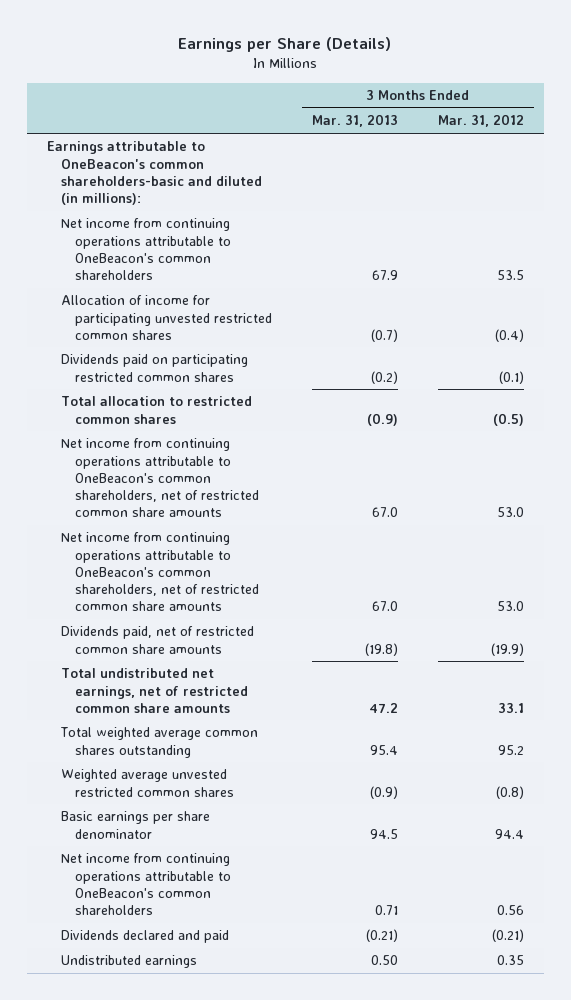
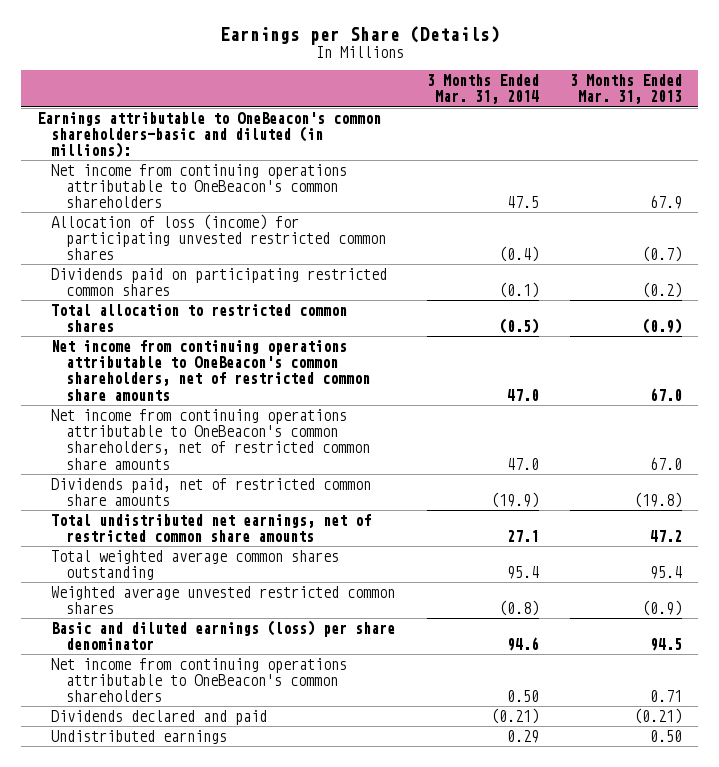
[437,114,524,128] Mar. 31, 2012 -> none
none -> [426,74,539,105] 3 Months Ended Mar. 31, 2014
[60,295,272,340] Allocation of income for participating unvested restricted common shares -> [51,213,386,261] Allocation of loss (income) for participating unvested restricted common shares
[60,811,210,839] Basic earnings per share denominator -> [51,619,396,650] Basic and diluted earnings (loss) per share denominator

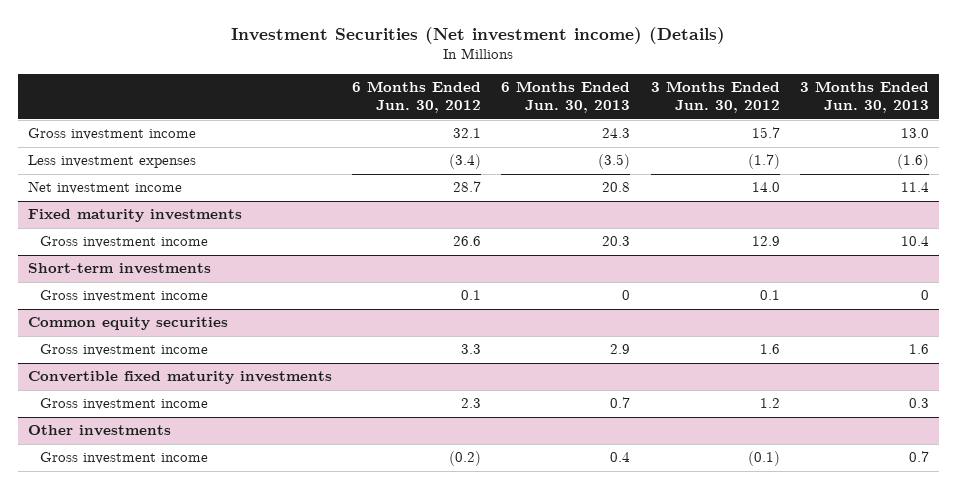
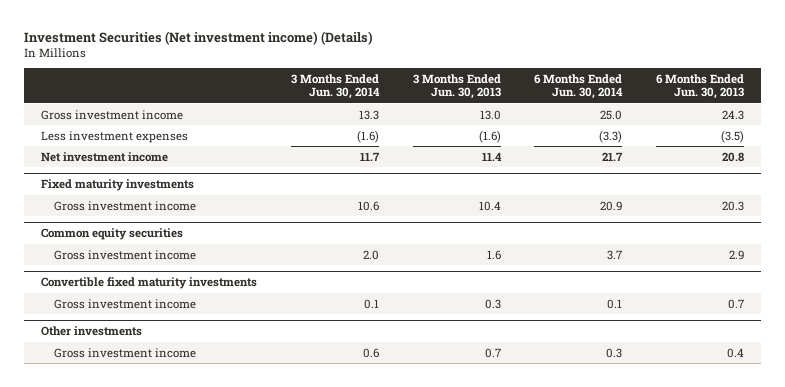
[352,81,482,114] 6 Months Ended Jun. 30, 2012 -> none
[650,81,780,114] 3 Months Ended Jun. 30, 2012 -> none
none -> [290,73,380,100] 3 Months Ended Jun. 30, 2014
none -> [534,73,624,100] 6 Months Ended Jun. 30, 2014
[28,263,212,275] Short-term investments -> none
[40,290,209,303] Gross investment income -> none

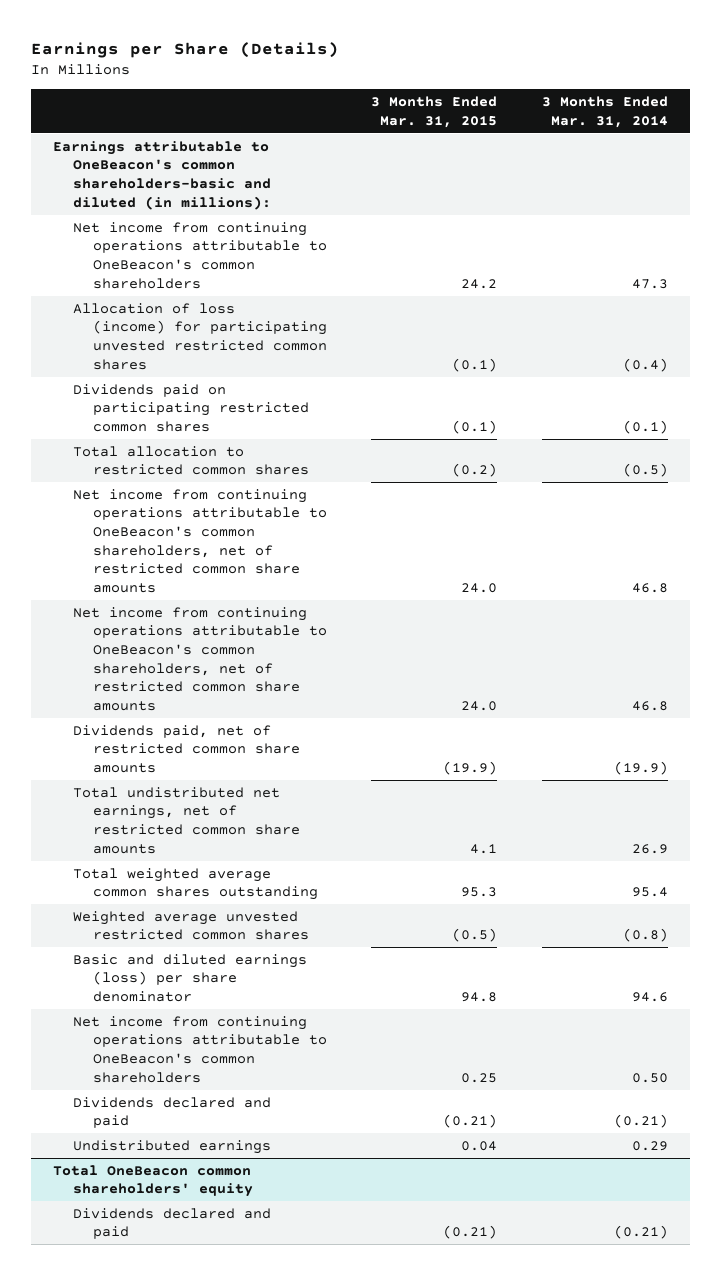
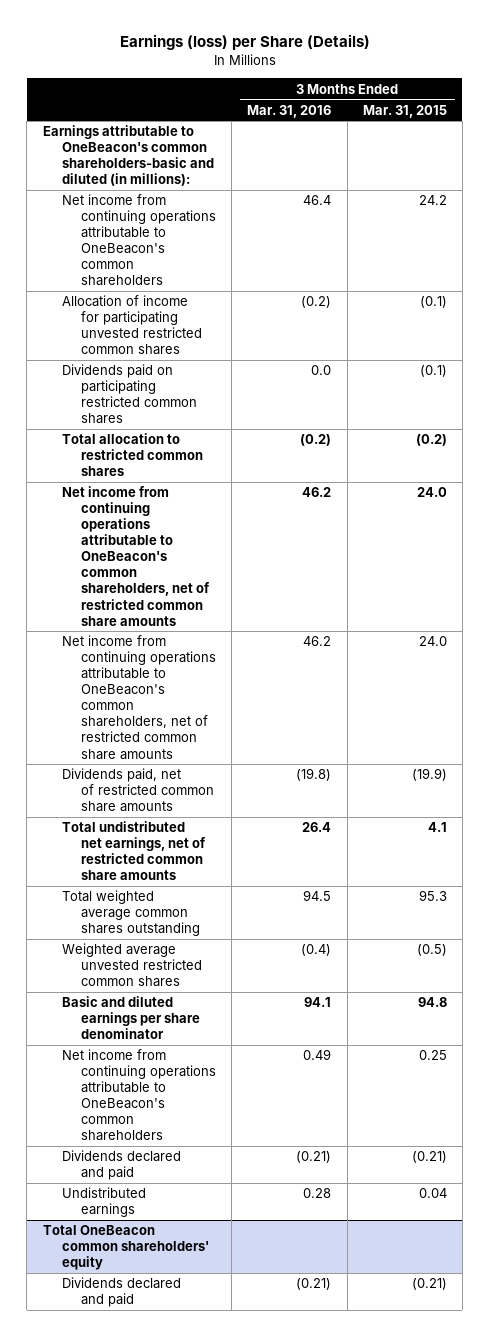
[30,42,339,59] Earnings per Share (Details) -> [119,34,370,51] Earnings (loss) per Share (Details)
[541,96,668,128] 3 Months Ended Mar. 31, 2014 -> none
none -> [247,104,332,118] Mar. 31, 2016
[72,302,327,370] Allocation of loss (income) for participating unvested restricted common shares -> [61,295,203,356] Allocation of income for participating unvested restricted common shares
[72,953,307,1003] Basic and diluted earnings (loss) per share denominator -> [61,996,201,1040] Basic and diluted earnings per share denominator

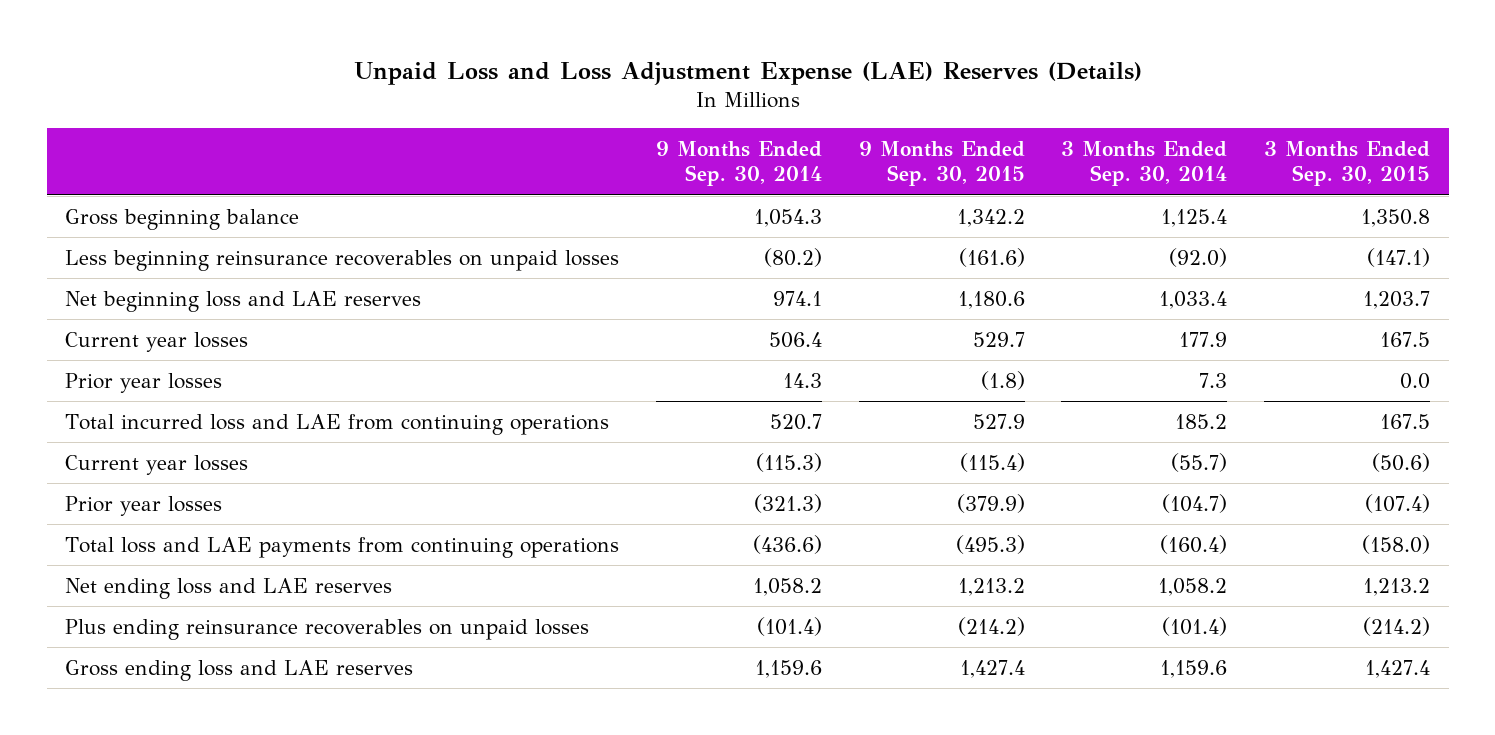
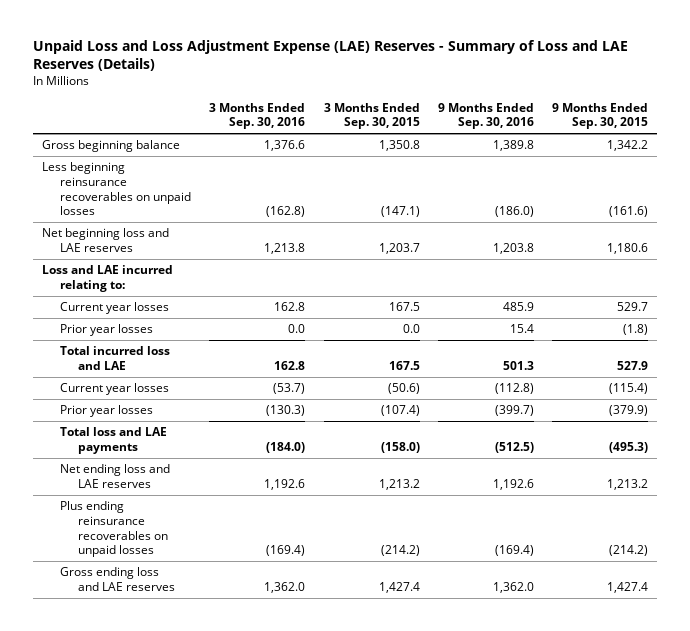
[353,62,1142,86] Unpaid Loss and Loss Adjustment Expense (LAE) Reserves (Details) -> [33,40,629,72] Unpaid Loss and Loss Adjustment Expense (LAE) Reserves - Summary of Loss and LAE Reserves (Details)
[655,141,822,187] 9 Months Ended Sep. 30, 2014 -> none
[1061,141,1228,187] 3 Months Ended Sep. 30, 2014 -> none
none -> [209,102,306,130] 3 Months Ended Sep. 30, 2016
none -> [437,102,534,130] 9 Months Ended Sep. 30, 2016
none -> [42,265,174,292] Loss and LAE incurred relating to:
[64,413,609,435] Total incurred loss and LAE from continuing operations -> [60,346,171,370] Total incurred loss and LAE
[64,536,619,558] Total loss and LAE payments from continuing operations -> [60,427,168,454] Total loss and LAE payments

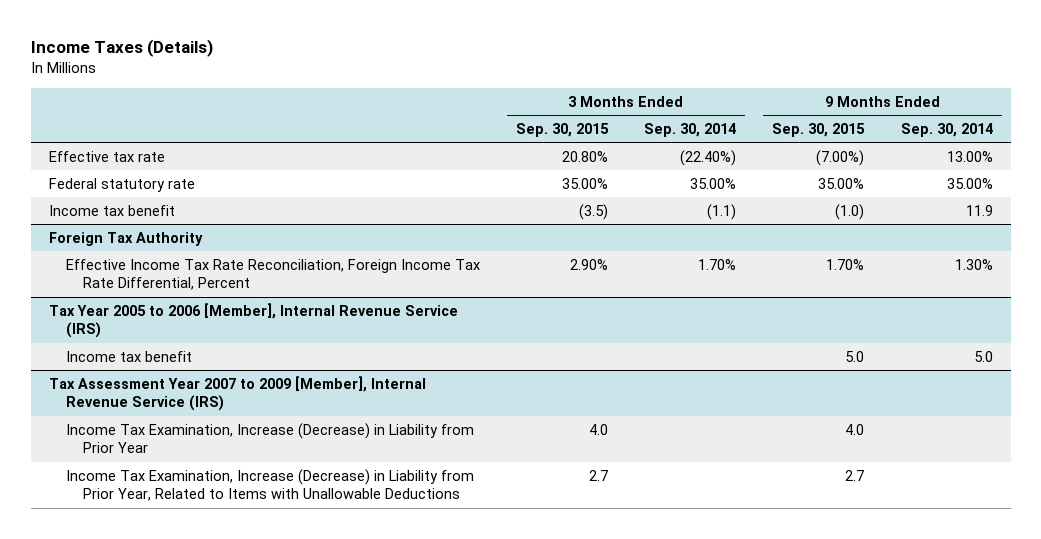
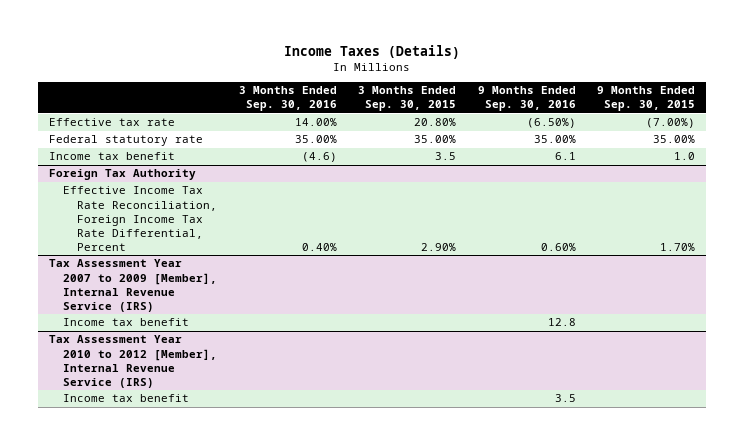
[644,122,737,137] Sep. 30, 2014 -> none
[900,122,993,137] Sep. 30, 2014 -> none
none -> [238,86,337,112] 3 Months Ended Sep. 30, 2016
none -> [477,86,576,112] 9 Months Ended Sep. 30, 2016
[578,203,608,220] (3.5) -> [435,152,457,161] 3.5
[835,203,865,220] (1.0) -> [674,152,696,161] 1.0
[48,302,458,339] Tax Year 2005 to 2006 [Member], Internal Revenue Service (IRS) -> none
[65,350,192,362] Income tax benefit -> none
[65,422,474,454] Income Tax Examination, Increase (Decrease) in Liability from Prior Year -> none
[65,468,474,502] Income Tax Examination, Increase (Decrease) in Liability from Prior Year, Related to Items with Unallowable Deductions -> none
none -> [63,318,190,327] Income tax benefit
none -> [49,335,218,388] Tax Assessment Year 2010 to 2012 [Member], Internal Revenue Service (IRS)
none -> [63,394,190,403] Income tax benefit

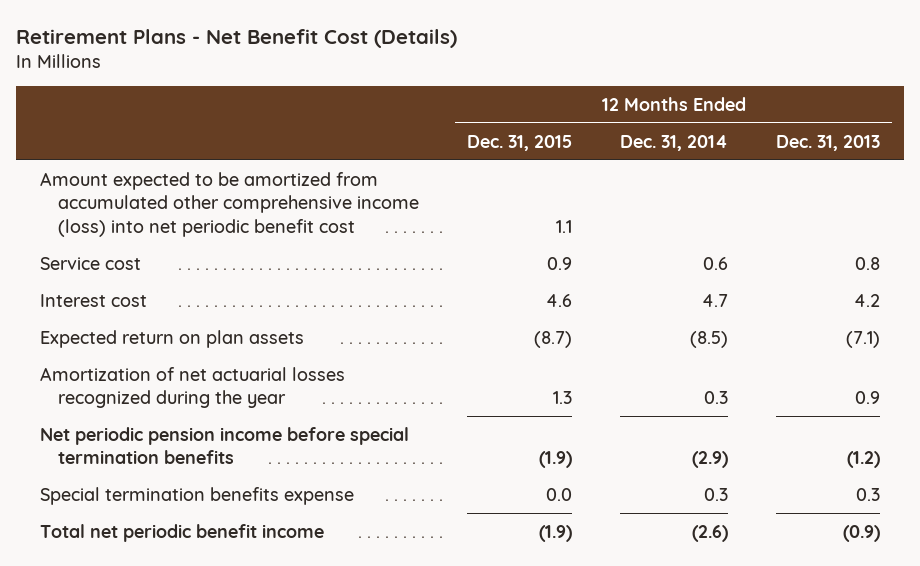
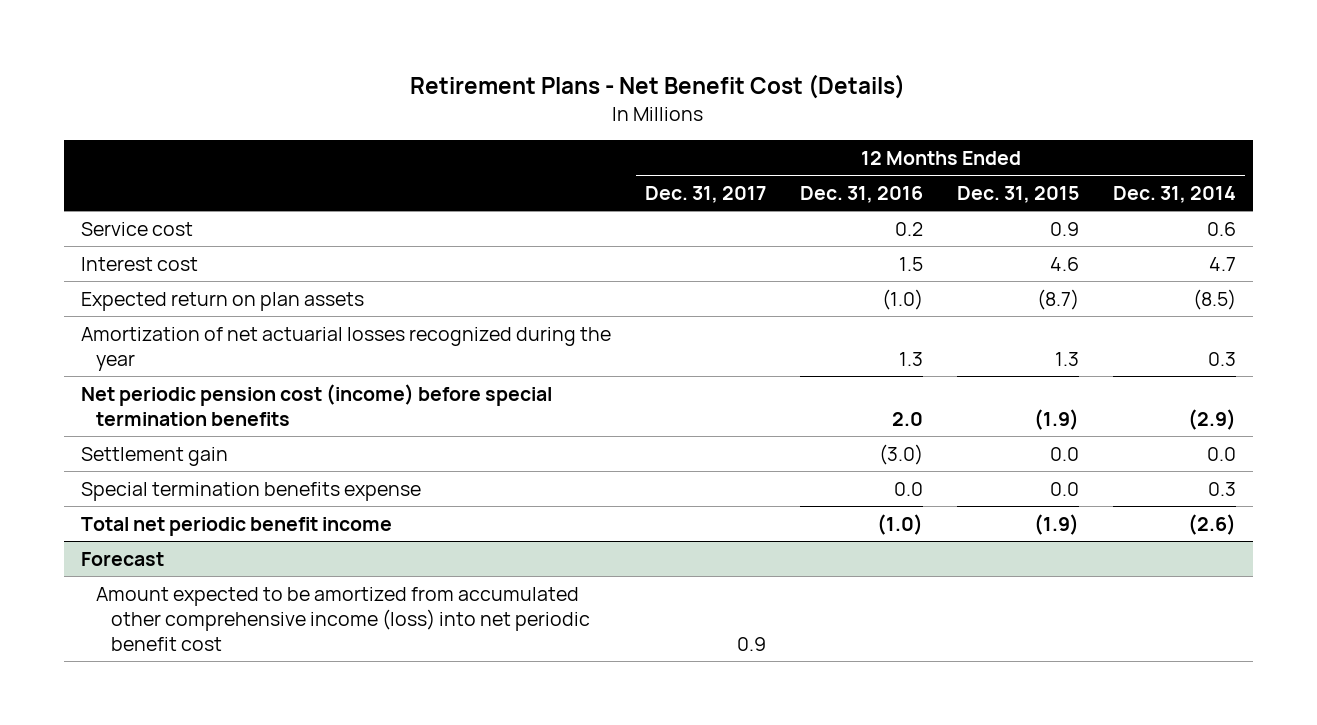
[776,134,881,151] Dec. 31, 2013 -> none
none -> [644,185,766,203] Dec. 31, 2017
none -> [799,185,923,203] Dec. 31, 2016
[39,171,420,237] Amount expected to be amortized from accumulated other comprehensive income (loss) into net periodic benefit cost -> none
[39,426,409,465] Net periodic pension income before special termination benefits -> [80,383,552,426] Net periodic pension cost (income) before special termination benefits
none -> [80,446,228,466] Settlement gain
none -> [80,551,164,566] Forecast
none -> [96,586,591,651] Amount expected to be amortized from accumulated other comprehensive income (loss) into net periodic benefit cost

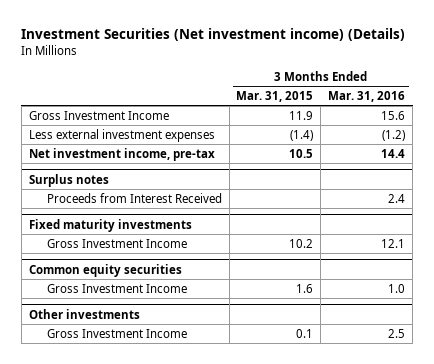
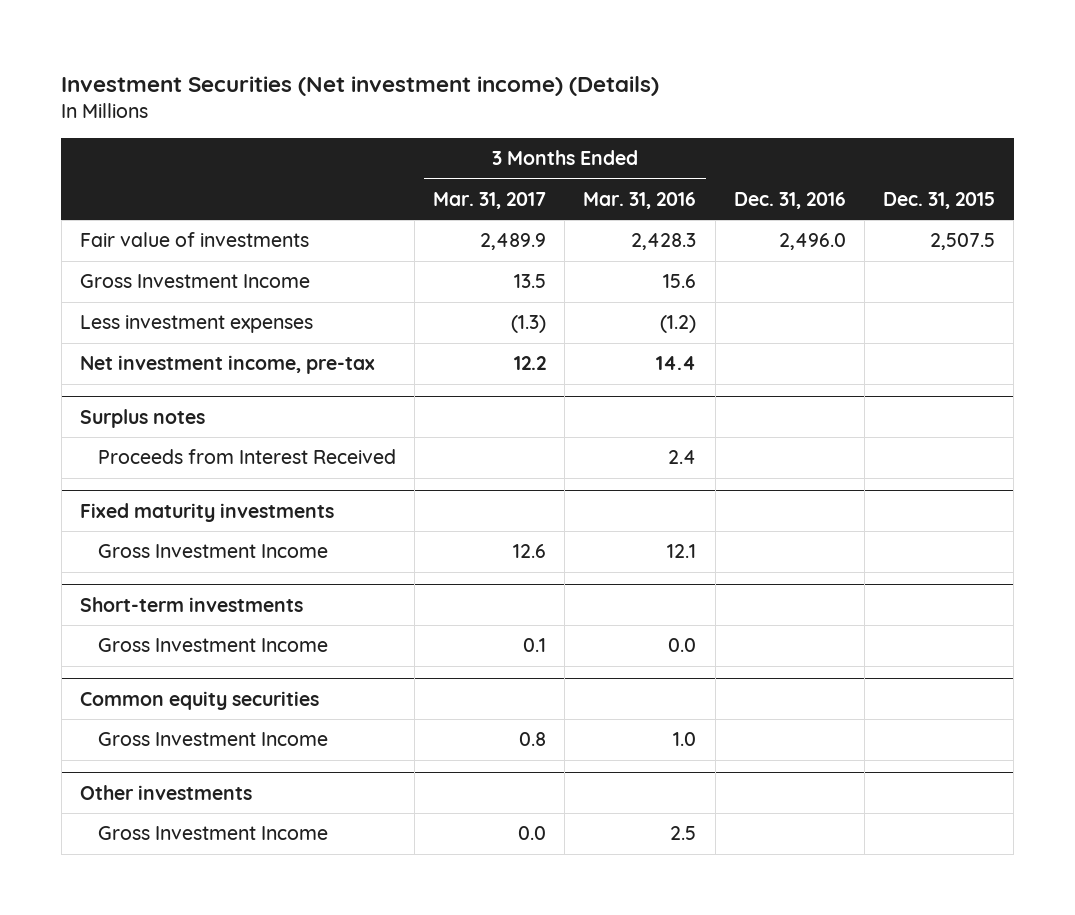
[236,90,314,102] Mar. 31, 2015 -> none
none -> [433,191,547,209] Mar. 31, 2017
none -> [733,191,846,209] Dec. 31, 2016
none -> [883,191,996,209] Dec. 31, 2015
none -> [79,232,309,248] Fair value of investments
[28,128,215,142] Less external investment expenses -> [79,315,313,334] Less investment expenses
none -> [79,596,303,612] Short-term investments
none -> [97,638,328,653] Gross Investment Income

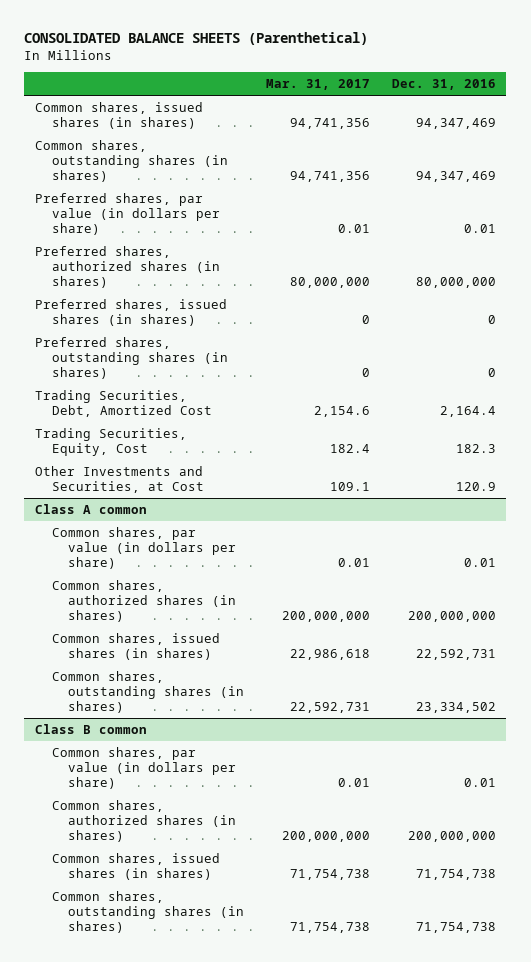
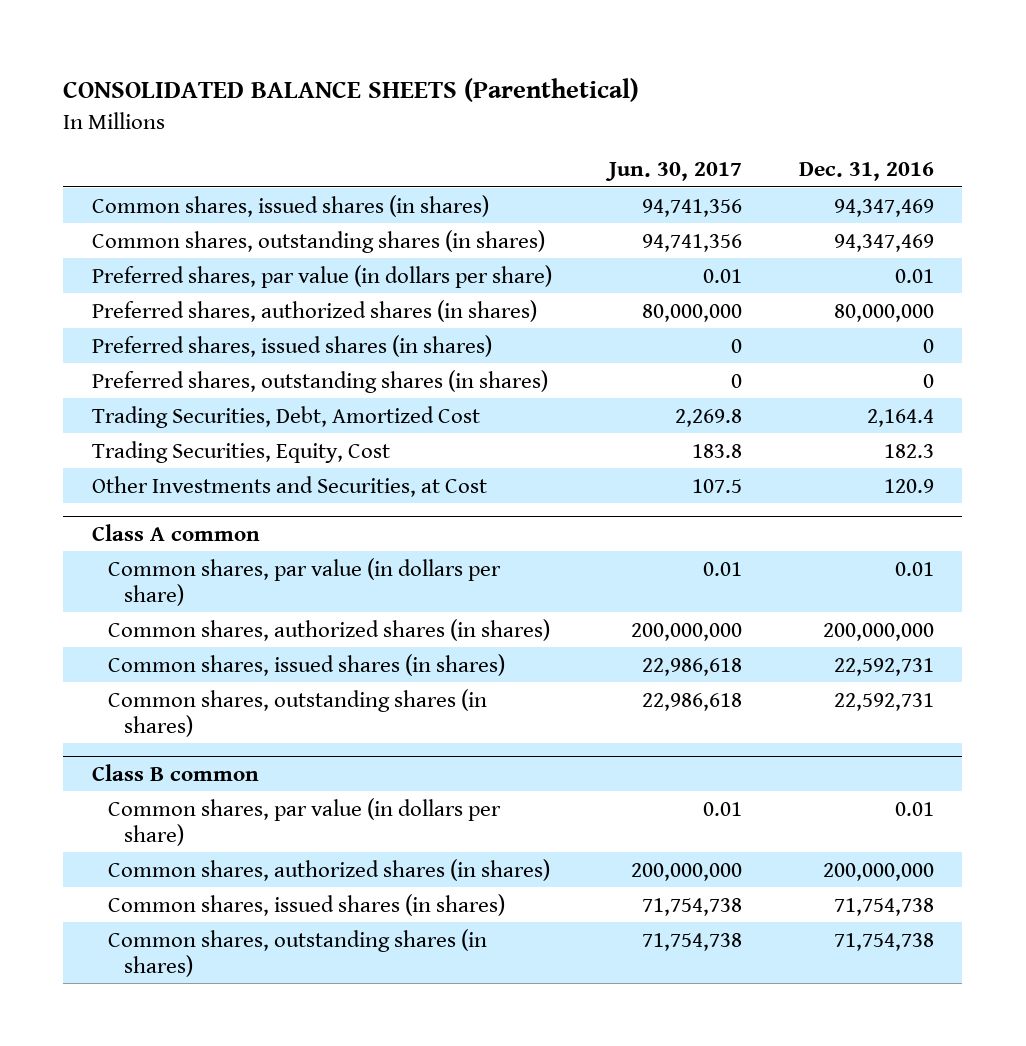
[265,79,370,91] Mar. 31, 2017 -> none
none -> [604,162,742,182] Jun. 30, 2017
[415,701,496,713] 23,334,502 -> [833,692,934,711] 22,592,731

